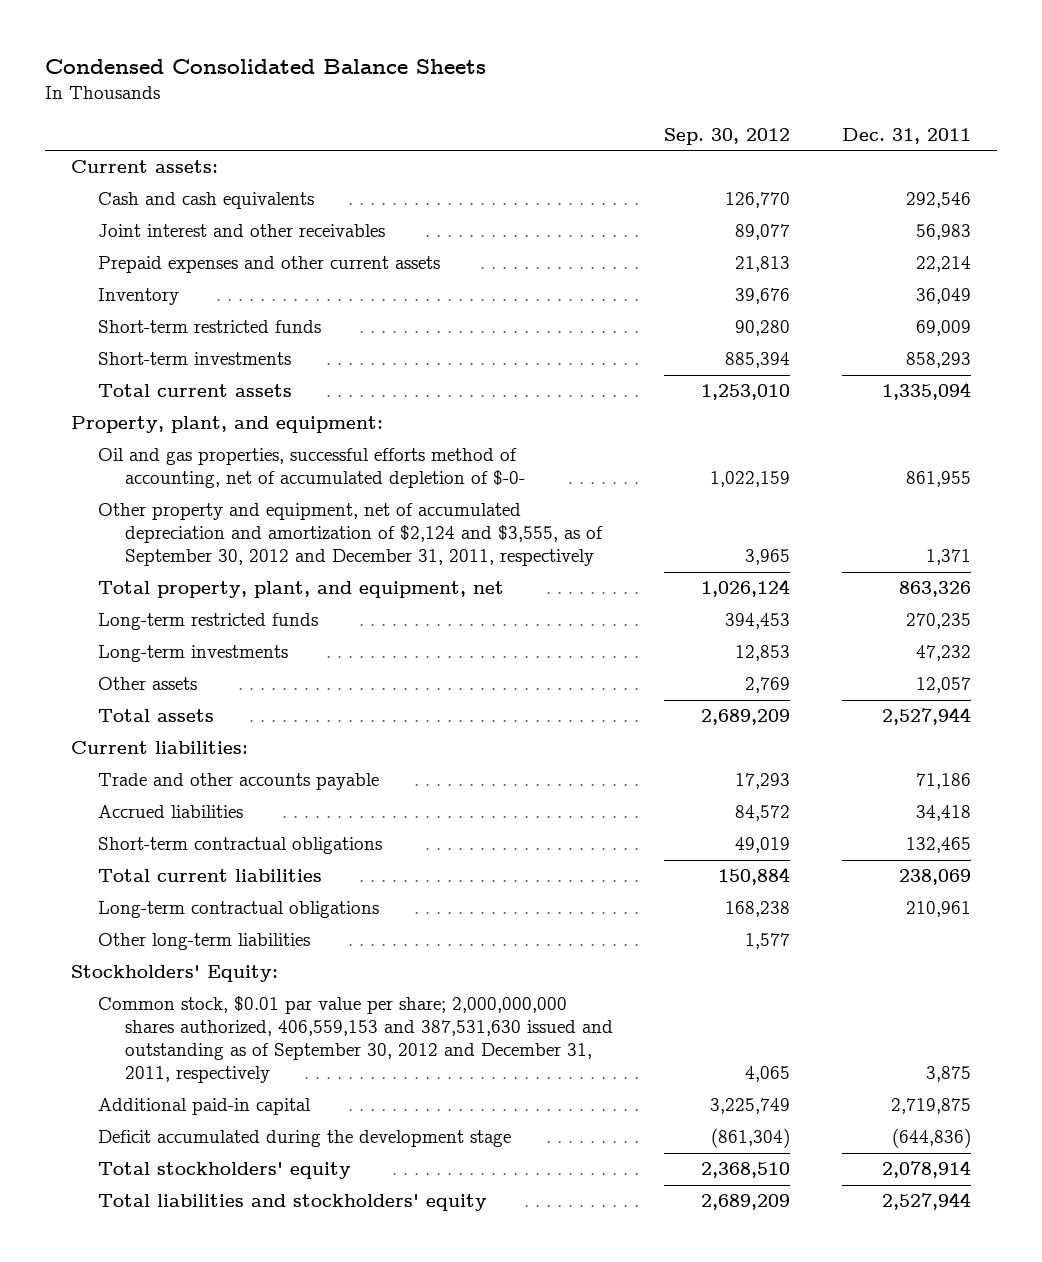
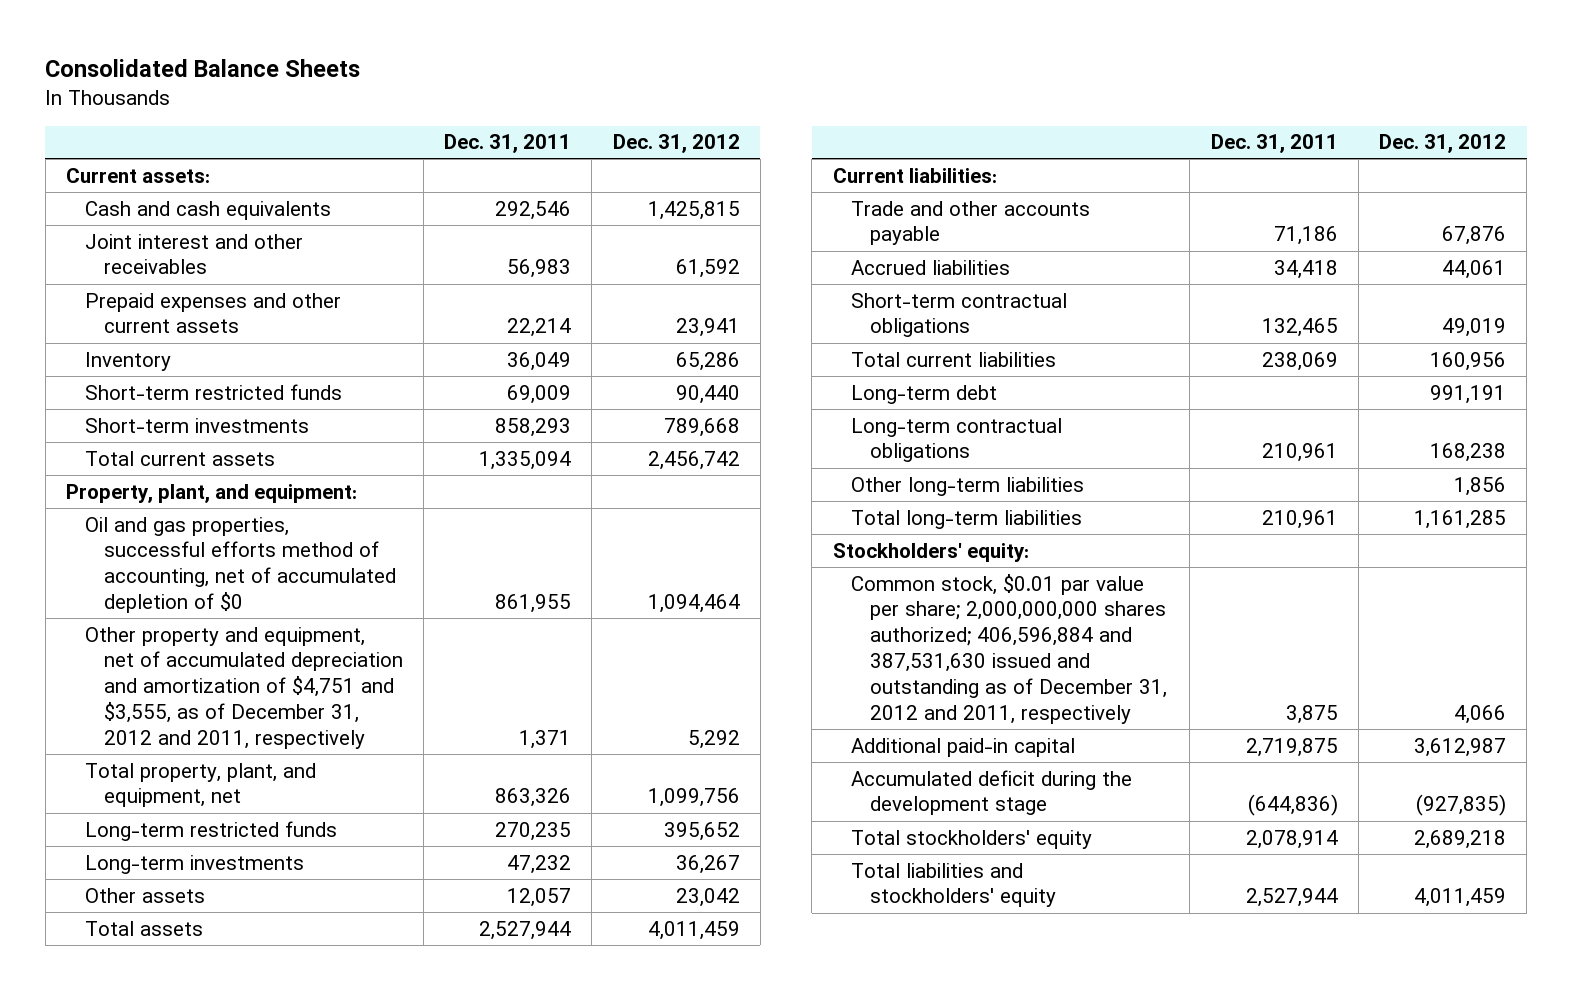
[44,59,486,75] Condensed Consolidated Balance Sheets -> [45,59,361,78] Consolidated Balance Sheets
[664,127,791,145] Sep. 30, 2012 -> none
none -> [612,134,740,154] Dec. 31, 2012
[97,448,525,489] Oil and gas properties, successful efforts method of accounting, net of accumulated depletion of $-0- -> [84,516,396,614] Oil and gas properties, successful efforts method of accounting, net of accumulated depletion of $0
[97,503,603,567] Other property and equipment, net of accumulated depreciation and amortization of $2,124 and $3,555, as of September 30, 2012 and December 31, 2011, respectively -> [84,626,403,750] Other property and equipment, net of accumulated depreciation and amortization of $4,751 and $3,555, as of December 31, 2012 and 2011, respectively
none -> [851,384,998,404] Long-term debt
none -> [851,509,1083,529] Total long-term liabilities
[70,965,278,983] Stockholders' Equity: -> [832,542,1029,562] Stockholders' equity:
[97,996,613,1084] Common stock, $0.01 par value per share; 2,000,000,000 shares authorized, 406,559,153 and 387,531,630 issued and outstanding as of September 30, 2012 and December 31, 2011, respectively -> [851,573,1168,724] Common stock, $0.01 par value per share; 2,000,000,000 shares authorized; 406,596,884 and 387,531,630 issued and outstanding as of December 31, 2012 and 2011, respectively
[97,1130,511,1148] Deficit accumulated during the development stage -> [851,769,1133,816] Accumulated deficit during the development stage

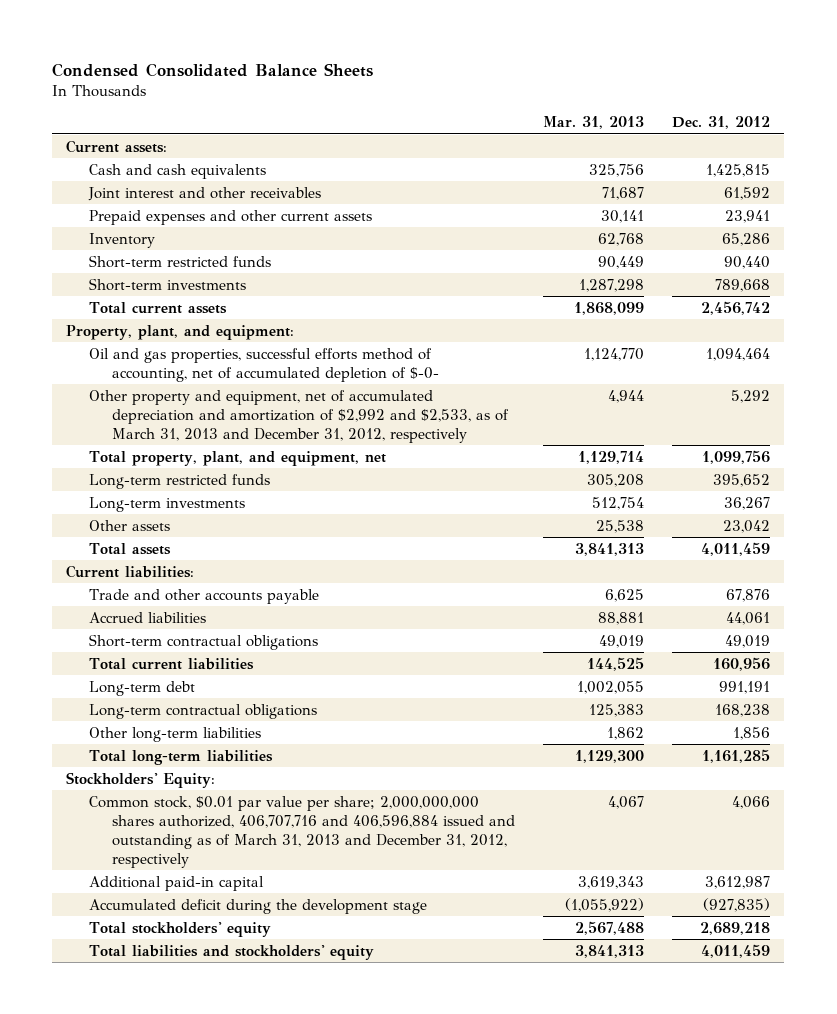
[45,59,361,78] Consolidated Balance Sheets -> [52,62,374,77] Condensed Consolidated Balance Sheets
[444,134,572,154] Dec. 31, 2011 -> none
none -> [542,116,644,130] Mar. 31, 2013
[84,516,396,614] Oil and gas properties, successful efforts method of accounting, net of accumulated depletion of $0 -> [89,347,439,382] Oil and gas properties, successful efforts method of accounting, net of accumulated depletion of $-0-
[84,626,403,750] Other property and equipment, net of accumulated depreciation and amortization of $4,751 and $3,555, as of December 31, 2012 and 2011, respectively -> [89,389,509,443] Other property and equipment, net of accumulated depreciation and amortization of $2,992 and $2,533, as of March 31, 2013 and December 31, 2012, respectively
[832,542,1029,562] Stockholders' equity: -> [66,771,216,788] Stockholders' Equity:
[851,573,1168,724] Common stock, $0.01 par value per share; 2,000,000,000 shares authorized; 406,596,884 and 387,531,630 issued and outstanding as of December 31, 2012 and 2011, respectively -> [89,795,515,868] Common stock, $0.01 par value per share; 2,000,000,000 shares authorized, 406,707,716 and 406,596,884 issued and outstanding as of March 31, 2013 and December 31, 2012, respectively

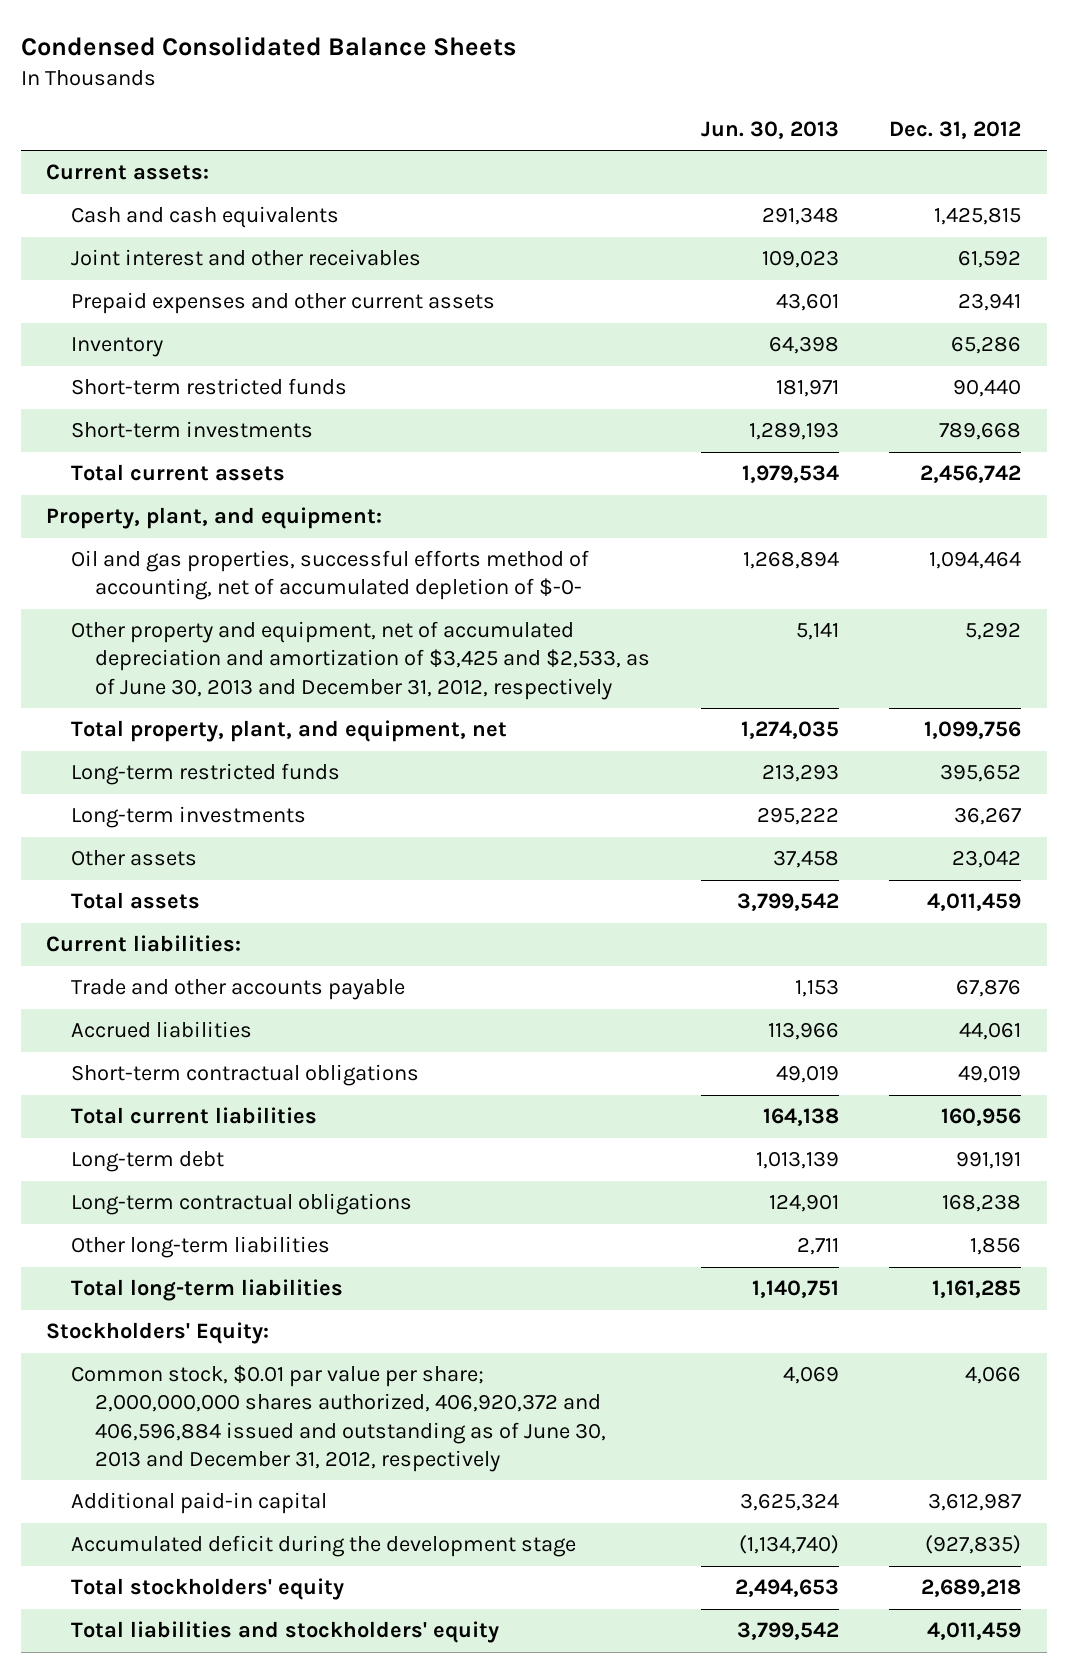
[542,116,644,130] Mar. 31, 2013 -> none
none -> [700,120,839,139] Jun. 30, 2013
[89,389,509,443] Other property and equipment, net of accumulated depreciation and amortization of $2,992 and $2,533, as of March 31, 2013 and December 31, 2012, respectively -> [70,621,650,700] Other property and equipment, net of accumulated depreciation and amortization of $3,425 and $2,533, as of June 30, 2013 and December 31, 2012, respectively
[89,795,515,868] Common stock, $0.01 par value per share; 2,000,000,000 shares authorized, 406,707,716 and 406,596,884 issued and outstanding as of March 31, 2013 and December 31, 2012, respectively -> [70,1365,606,1472] Common stock, $0.01 par value per share; 2,000,000,000 shares authorized, 406,920,372 and 406,596,884 issued and outstanding as of June 30, 2013 and December 31, 2012, respectively

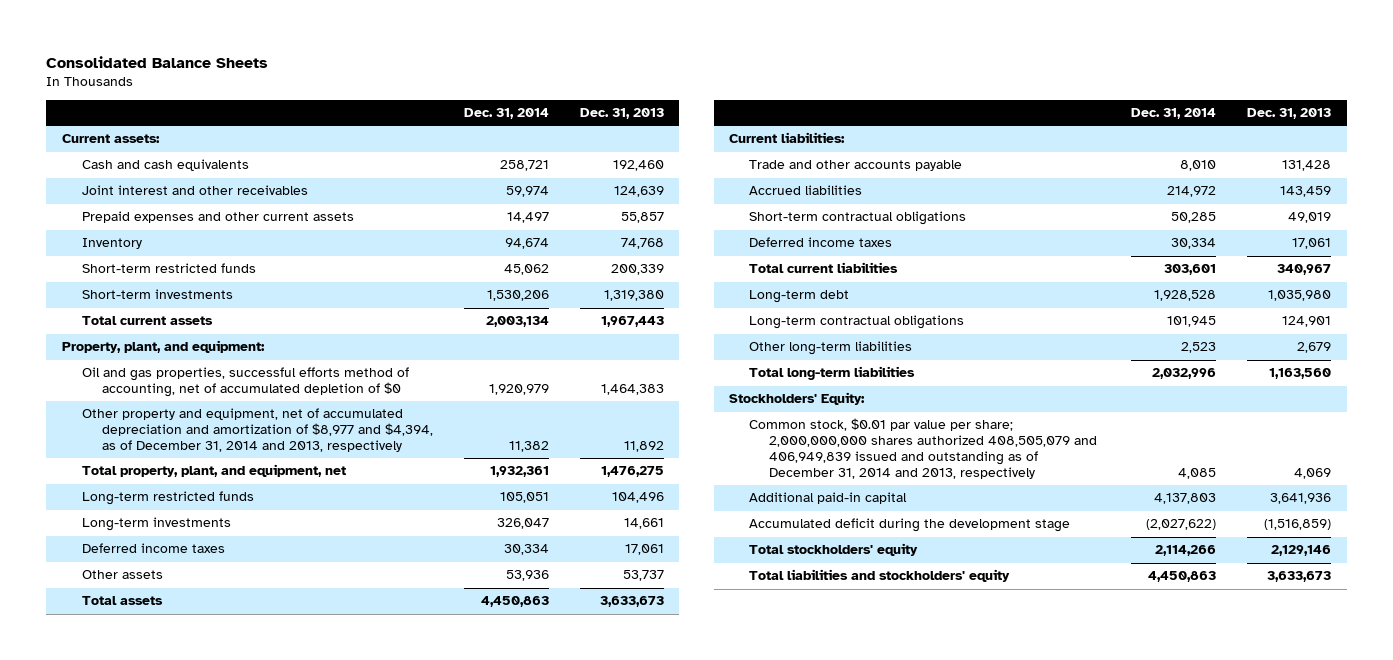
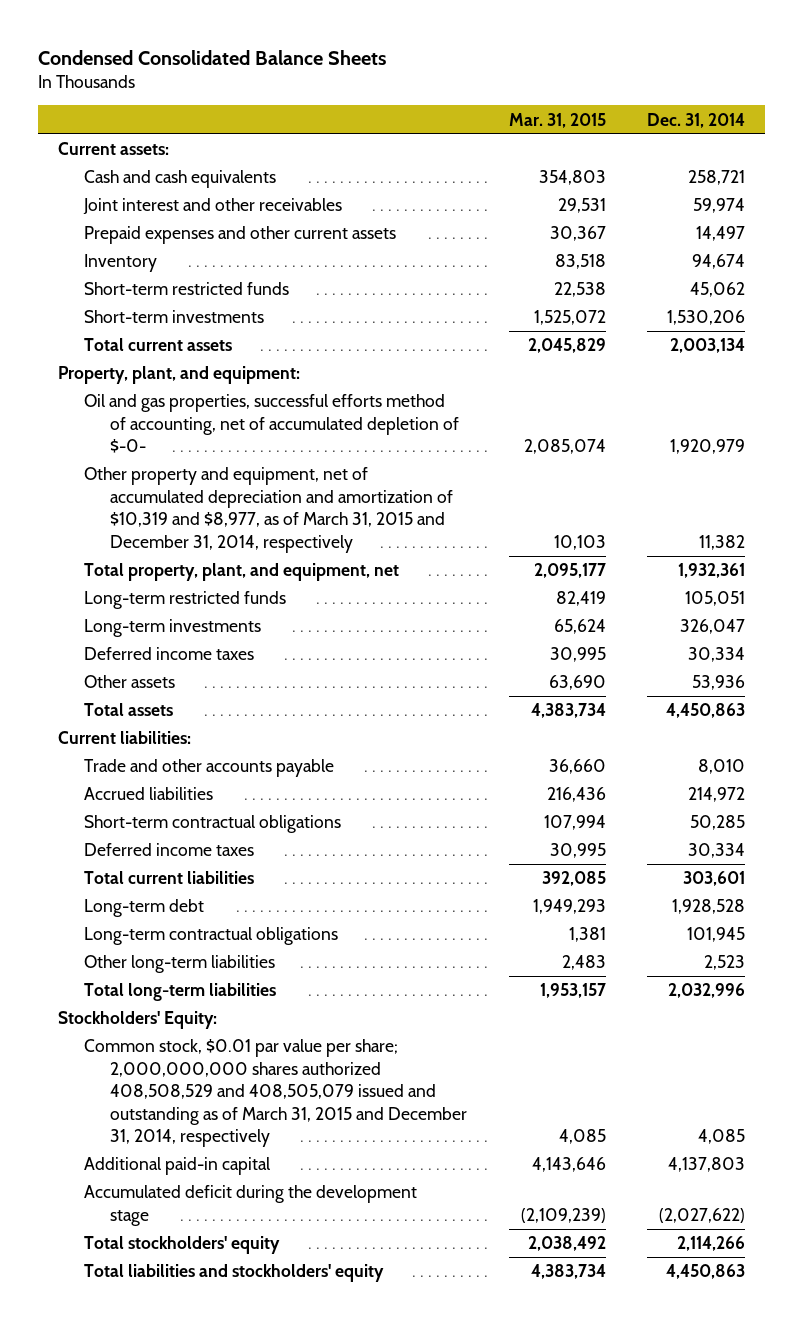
[46,55,269,68] Consolidated Balance Sheets -> [37,49,386,65] Condensed Consolidated Balance Sheets
[580,108,665,120] Dec. 31, 2013 -> none
none -> [508,112,606,128] Mar. 31, 2015
[82,367,410,398] Oil and gas properties, successful efforts method of accounting, net of accumulated depletion of $0 -> [84,394,460,454] Oil and gas properties, successful efforts method of accounting, net of accumulated depletion of $-0-
[82,408,434,453] Other property and equipment, net of accumulated depreciation and amortization of $8,977 and $4,394, as of December 31, 2014 and 2013, respectively -> [84,467,454,553] Other property and equipment, net of accumulated depreciation and amortization of $10,319 and $8,977, as of March 31, 2015 and December 31, 2014, respectively
[749,418,1098,480] Common stock, $0.01 par value per share; 2,000,000,000 shares authorized 408,505,079 and 406,949,839 issued and outstanding as of December 31, 2014 and 2013, respectively -> [84,1039,468,1148] Common stock, $0.01 par value per share; 2,000,000,000 shares authorized 408,508,529 and 408,505,079 issued and outstanding as of March 31, 2015 and December 31, 2014, respectively

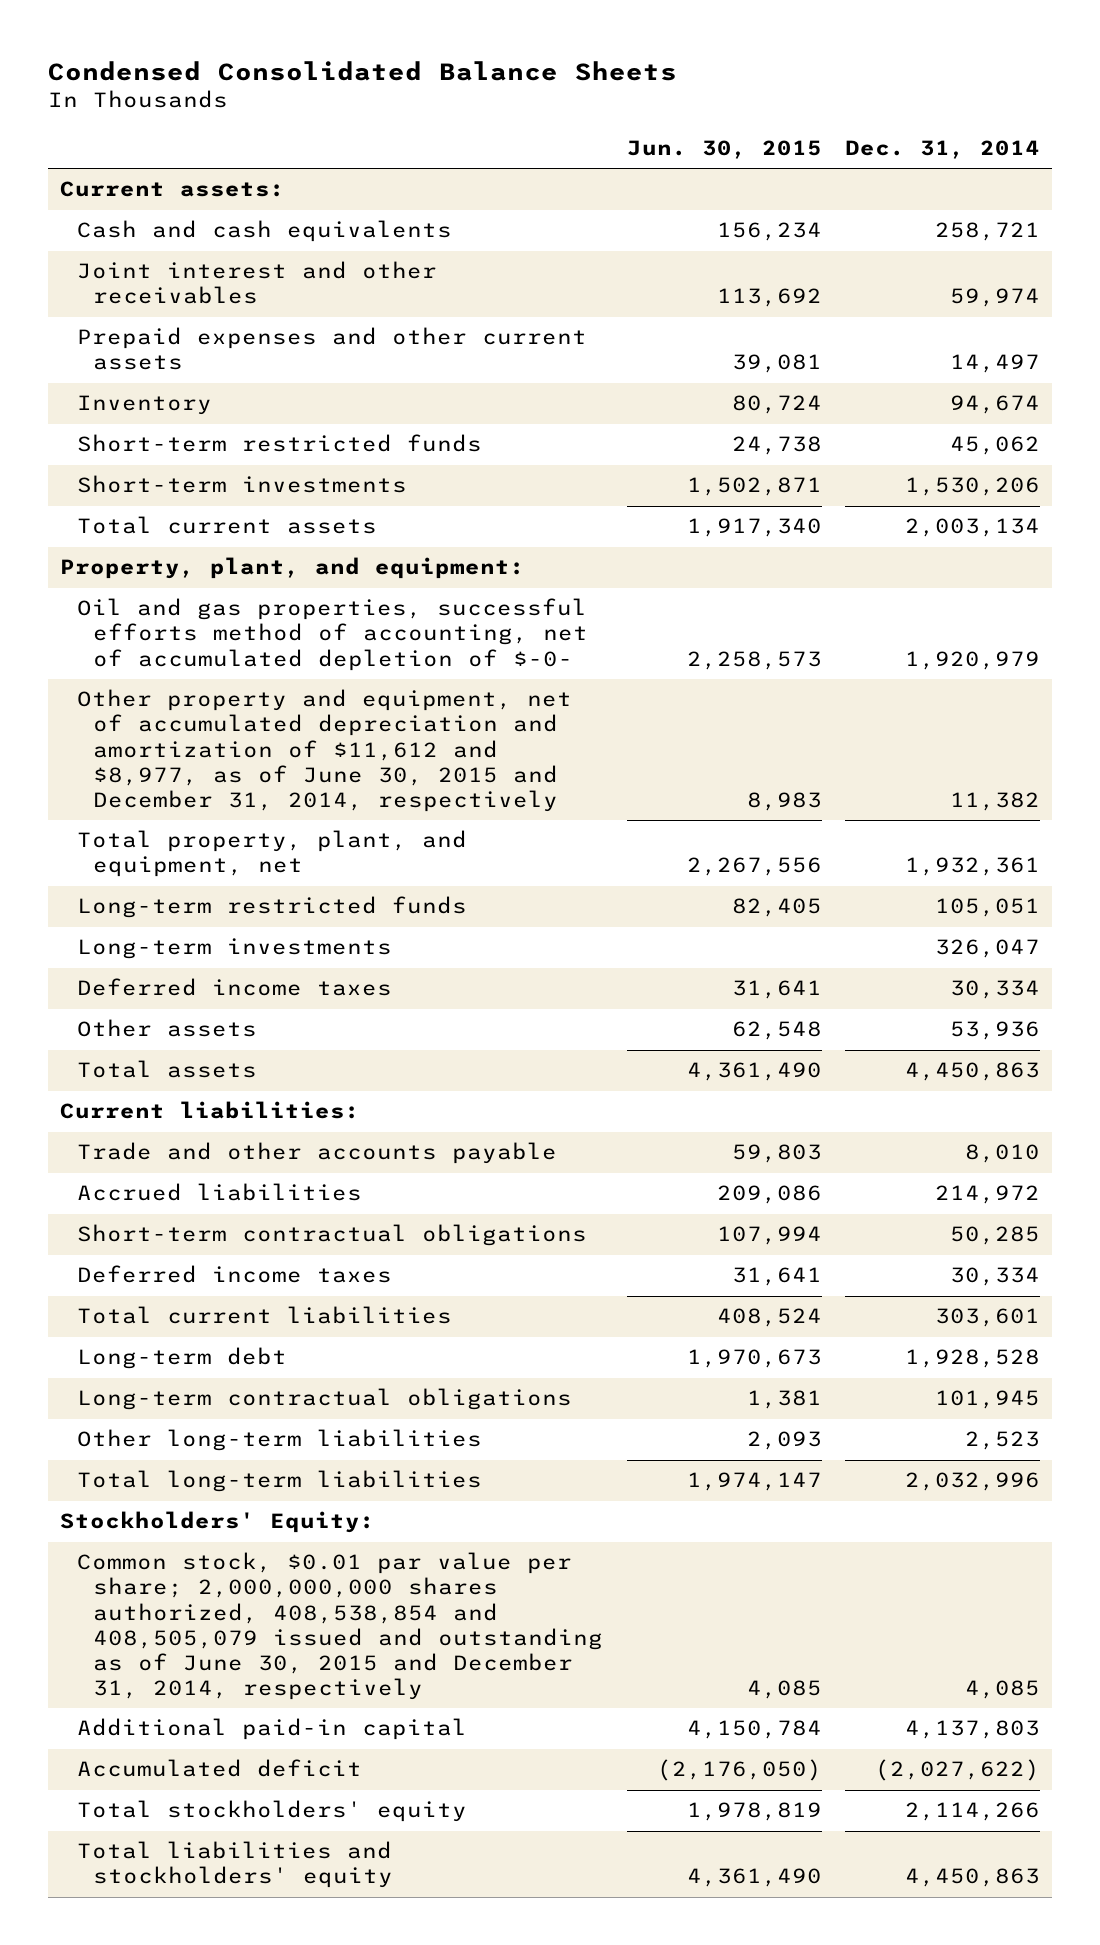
[508,112,606,128] Mar. 31, 2015 -> none
none -> [626,140,822,160] Jun. 30, 2015
[84,467,454,553] Other property and equipment, net of accumulated depreciation and amortization of $10,319 and $8,977, as of March 31, 2015 and December 31, 2014, respectively -> [76,689,572,812] Other property and equipment, net of accumulated depreciation and amortization of $11,612 and $8,977, as of June 30, 2015 and December 31, 2014, respectively
[84,1039,468,1148] Common stock, $0.01 par value per share; 2,000,000,000 shares authorized 408,508,529 and 408,505,079 issued and outstanding as of March 31, 2015 and December 31, 2014, respectively -> [76,1552,604,1700] Common stock, $0.01 par value per share; 2,000,000,000 shares authorized, 408,538,854 and 408,505,079 issued and outstanding as of June 30, 2015 and December 31, 2014, respectively
[84,1185,418,1226] Accumulated deficit during the development stage -> [76,1759,362,1778] Accumulated deficit

